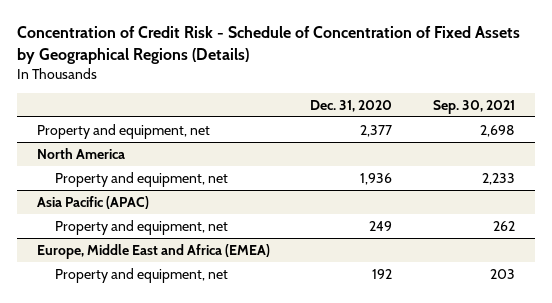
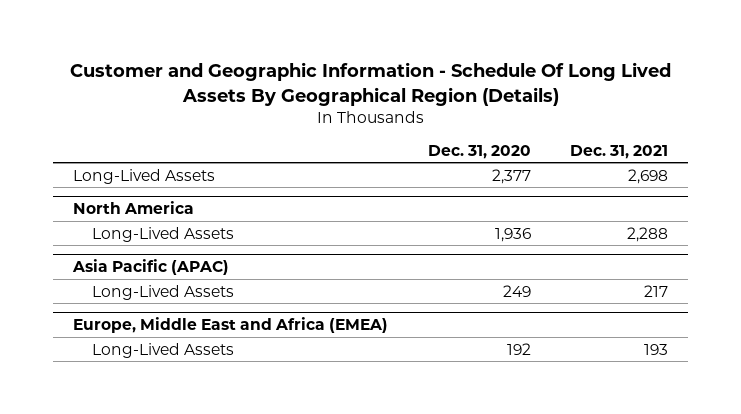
[16,26,520,65] Concentration of Credit Risk - Schedule of Concentration of Fixed Assets by Geographical Regions (Details) -> [69,62,671,106] Customer and Geographic Information - Schedule Of Long Lived Assets By Geographical Region (Details)
[432,99,515,114] Sep. 30, 2021 -> none
none -> [570,144,669,159] Dec. 31, 2021
[36,123,210,139] Property and equipment, net -> [73,168,216,184] Long-Lived Assets
[54,171,228,187] Property and equipment, net -> [92,226,235,242] Long-Lived Assets
[54,219,228,235] Property and equipment, net -> [92,284,235,300] Long-Lived Assets
[54,267,228,283] Property and equipment, net -> [92,342,235,358] Long-Lived Assets

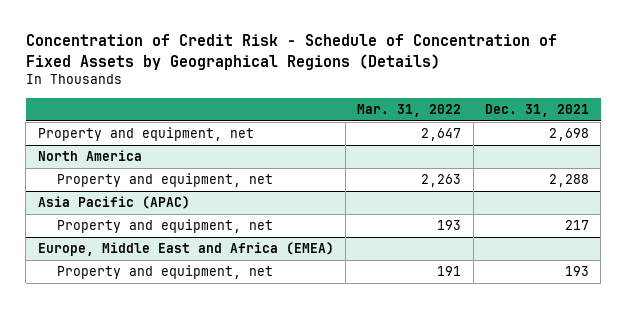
[69,62,671,106] Customer and Geographic Information - Schedule Of Long Lived Assets By Geographical Region (Details) -> [25,34,557,70] Concentration of Credit Risk - Schedule of Concentration of Fixed Assets by Geographical Regions (Details)
[427,144,531,159] Dec. 31, 2020 -> none
none -> [357,103,462,117] Mar. 31, 2022
[73,168,216,184] Long-Lived Assets -> [37,127,254,142] Property and equipment, net
[92,226,235,242] Long-Lived Assets -> [57,173,274,188] Property and equipment, net
[92,284,235,300] Long-Lived Assets -> [57,219,274,234] Property and equipment, net
[92,342,235,358] Long-Lived Assets -> [57,265,274,280] Property and equipment, net

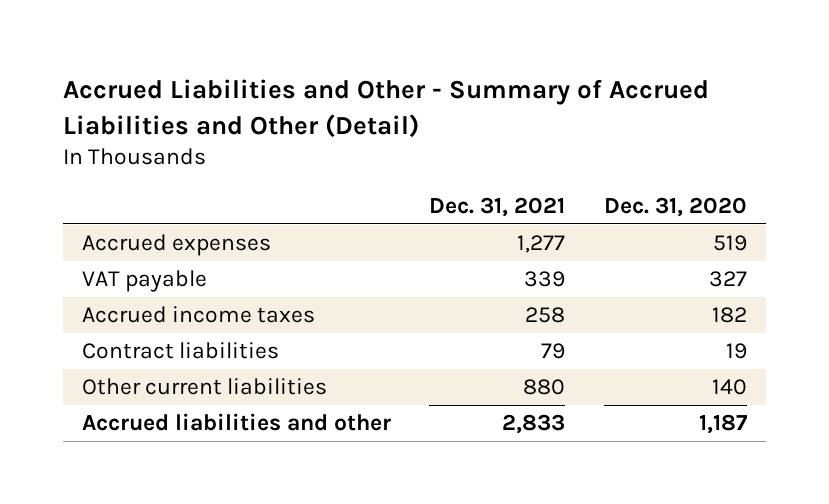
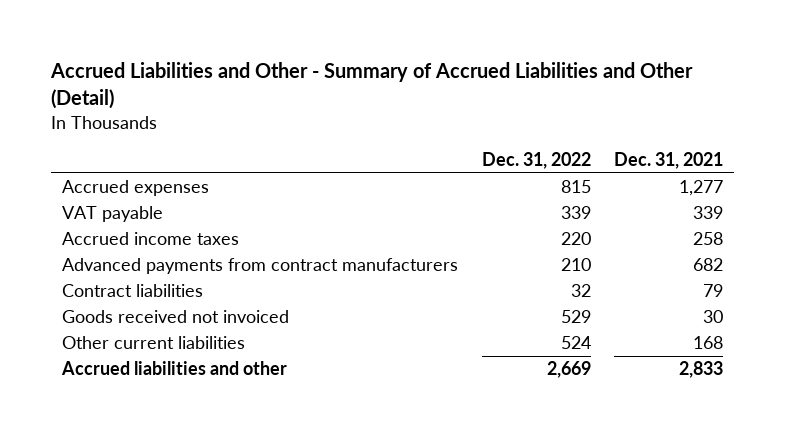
[603,196,747,217] Dec. 31, 2020 -> none
none -> [481,151,591,169] Dec. 31, 2022
none -> [62,258,459,275] Advanced payments from contract manufacturers
none -> [62,310,290,324] Goods received not invoiced
[523,379,566,396] 880 -> [692,336,723,350] 168

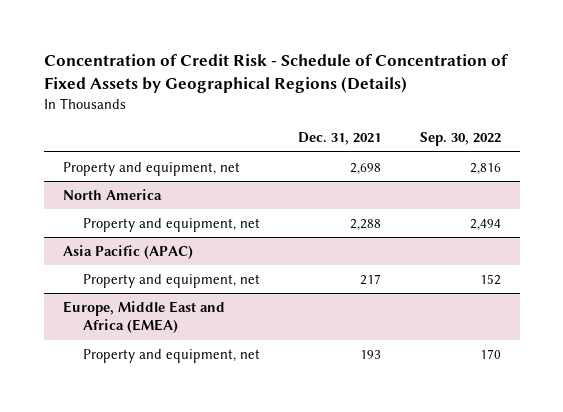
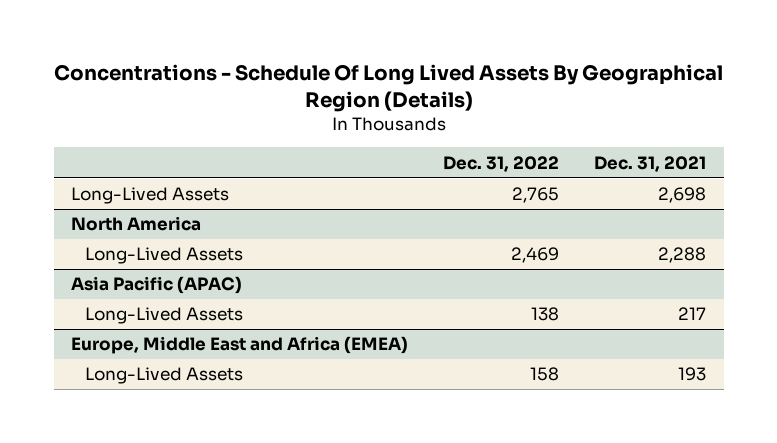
[43,54,509,94] Concentration of Credit Risk - Schedule of Concentration of Fixed Assets by Geographical Regions (Details) -> [53,64,723,113] Concentrations - Schedule Of Long Lived Assets By Geographical Region (Details)
[419,132,501,147] Sep. 30, 2022 -> none
none -> [443,155,560,172] Dec. 31, 2022
[62,161,240,176] Property and equipment, net -> [71,187,230,205] Long-Lived Assets
[82,217,260,232] Property and equipment, net -> [85,247,244,265] Long-Lived Assets
[82,273,260,288] Property and equipment, net -> [85,307,244,325] Long-Lived Assets
[82,348,260,363] Property and equipment, net -> [85,367,244,385] Long-Lived Assets

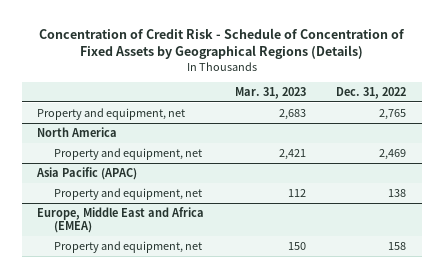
[53,64,723,113] Concentrations - Schedule Of Long Lived Assets By Geographical Region (Details) -> [38,28,405,60] Concentration of Credit Risk - Schedule of Concentration of Fixed Assets by Geographical Regions (Details)
[594,155,707,172] Dec. 31, 2021 -> none
none -> [234,86,306,99] Mar. 31, 2023
[71,187,230,205] Long-Lived Assets -> [37,107,186,120] Property and equipment, net
[85,247,244,265] Long-Lived Assets -> [53,147,202,160] Property and equipment, net
[85,307,244,325] Long-Lived Assets -> [53,187,202,200] Property and equipment, net
[85,367,244,385] Long-Lived Assets -> [53,240,202,253] Property and equipment, net

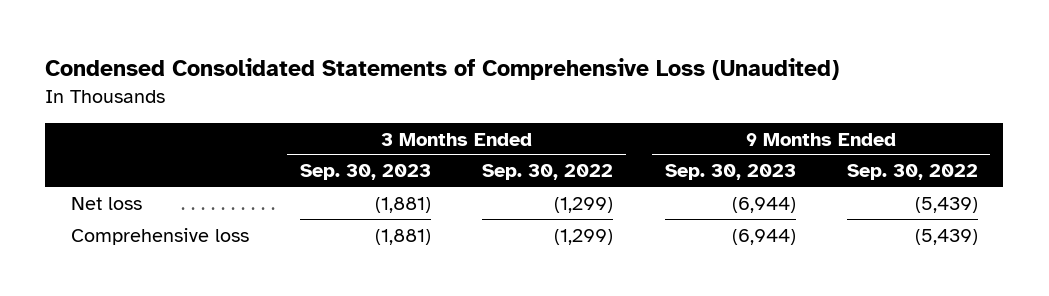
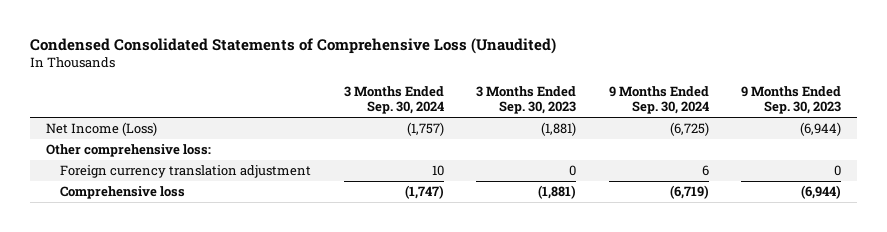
[482,164,614,181] Sep. 30, 2022 -> none
[846,164,978,181] Sep. 30, 2022 -> none
none -> [343,85,444,115] 3 Months Ended Sep. 30, 2024
none -> [608,85,709,115] 9 Months Ended Sep. 30, 2024
[71,196,143,210] Net loss -> [45,122,157,137] Net Income (Loss)
none -> [45,144,211,158] Other comprehensive loss:
none -> [60,165,312,179] Foreign currency translation adjustment

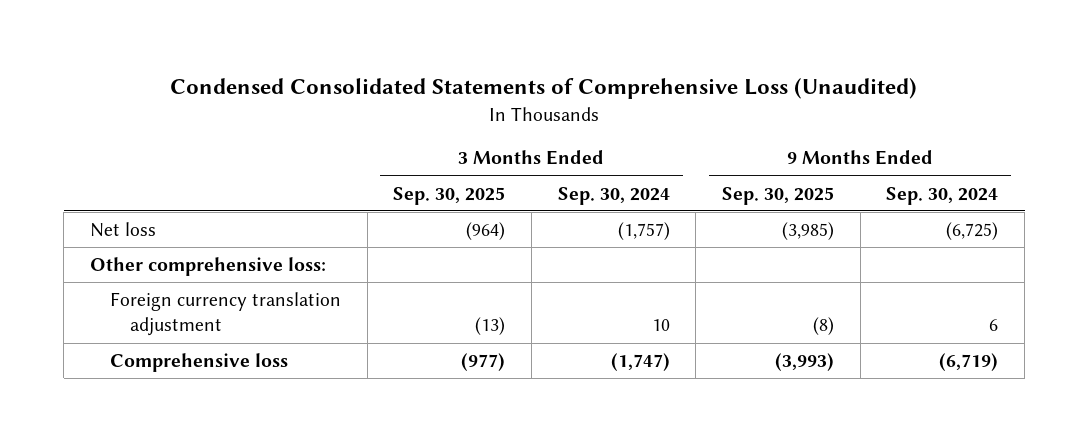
[476,85,577,115] 3 Months Ended Sep. 30, 2023 -> none
[741,85,842,115] 9 Months Ended Sep. 30, 2023 -> none
none -> [393,186,506,205] Sep. 30, 2025
none -> [721,186,834,205] Sep. 30, 2025
[45,122,157,137] Net Income (Loss) -> [89,222,156,238] Net loss

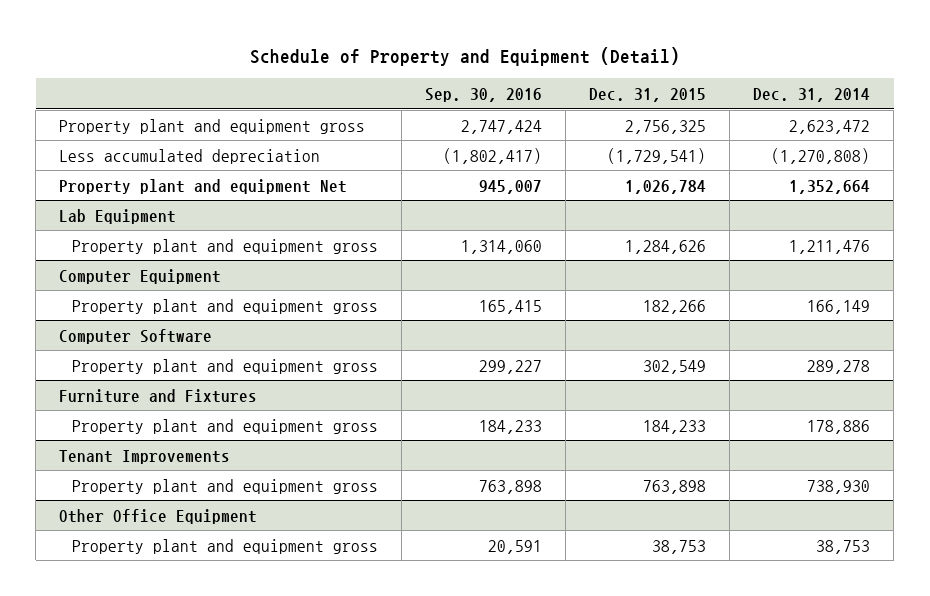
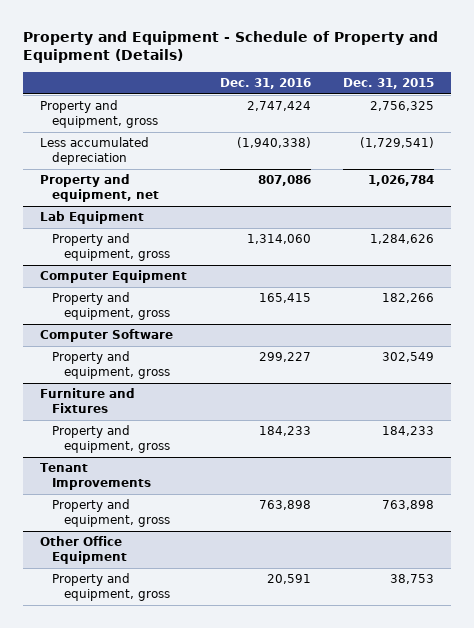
[249,46,680,66] Schedule of Property and Equipment (Detail) -> [23,30,439,64] Property and Equipment - Schedule of Property and Equipment (Details)
[425,87,543,102] Sep. 30, 2016 -> none
[753,87,871,102] Dec. 31, 2014 -> none
none -> [219,78,311,90] Dec. 31, 2016
[59,118,366,134] Property plant and equipment gross -> [39,100,159,128] Property and equipment, gross
[59,178,348,194] Property plant and equipment Net -> [39,174,160,202] Property and equipment, net
[71,238,378,254] Property plant and equipment gross -> [52,233,171,261] Property and equipment, gross
[71,298,378,314] Property plant and equipment gross -> [52,292,171,320] Property and equipment, gross
[71,358,378,374] Property plant and equipment gross -> [52,351,171,379] Property and equipment, gross
[71,418,378,434] Property plant and equipment gross -> [52,425,171,453] Property and equipment, gross
[71,478,378,494] Property plant and equipment gross -> [52,499,171,527] Property and equipment, gross
[71,538,378,554] Property plant and equipment gross -> [52,573,171,601] Property and equipment, gross

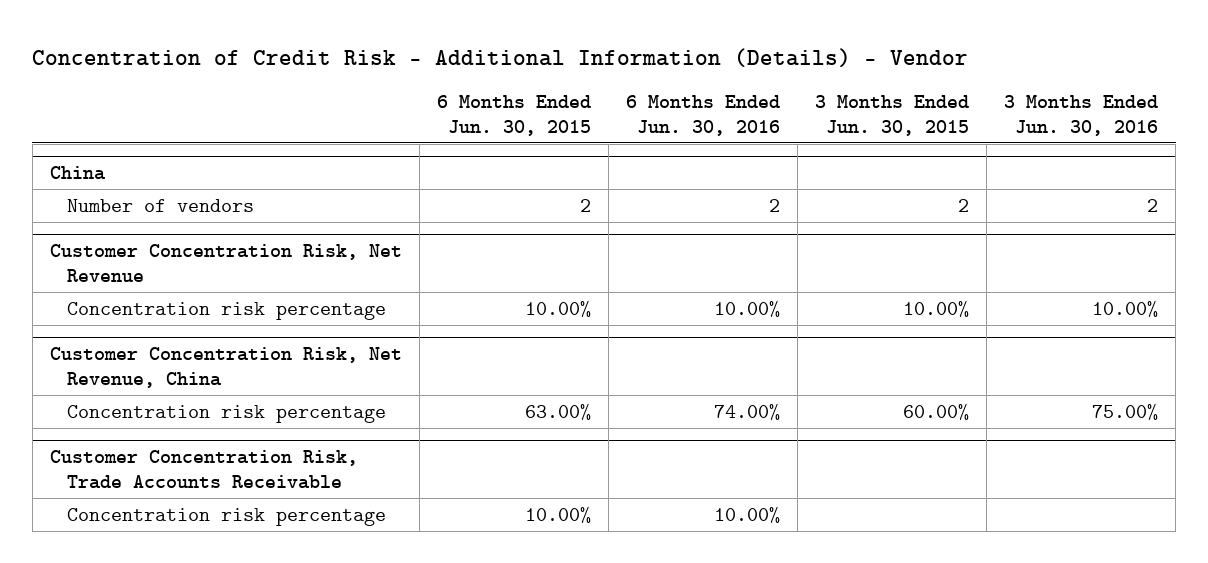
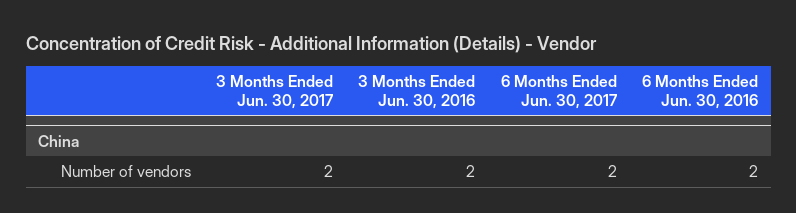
[437,95,592,136] 6 Months Ended Jun. 30, 2015 -> none
[815,95,970,136] 3 Months Ended Jun. 30, 2015 -> none
none -> [216,74,334,109] 3 Months Ended Jun. 30, 2017
none -> [500,74,617,109] 6 Months Ended Jun. 30, 2017
[49,244,402,282] Customer Concentration Risk, Net Revenue -> none
[67,301,387,320] Concentration risk percentage -> none
[49,347,402,388] Customer Concentration Risk, Net Revenue, China -> none
[67,404,387,423] Concentration risk percentage -> none
[49,450,358,489] Customer Concentration Risk, Trade Accounts Receivable -> none
[67,507,387,526] Concentration risk percentage -> none

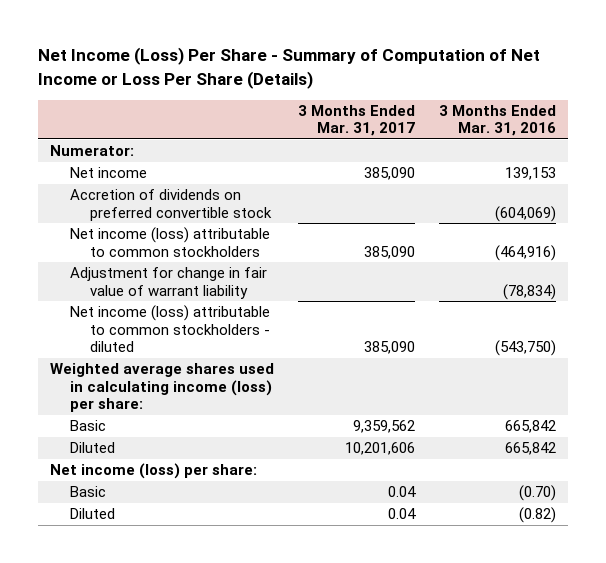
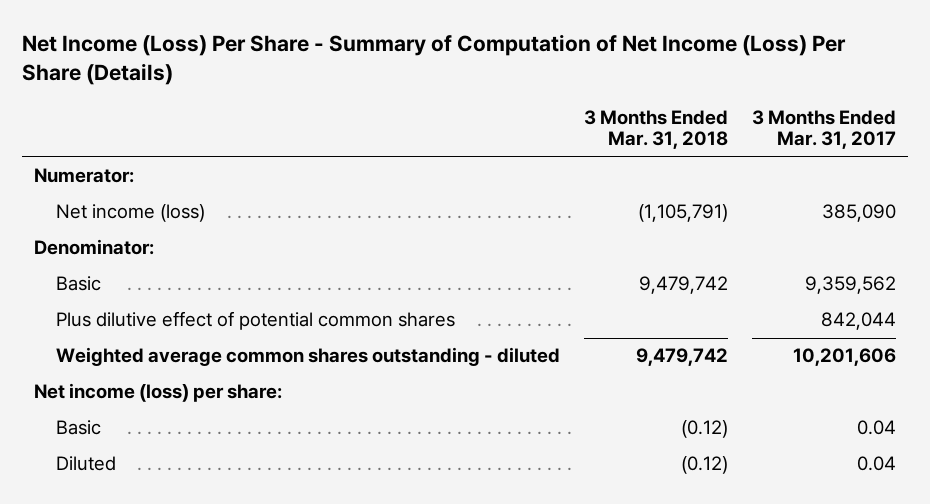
[38,47,541,89] Net Income (Loss) Per Share - Summary of Computation of Net Income or Loss Per Share (Details) -> [22,34,847,86] Net Income (Loss) Per Share - Summary of Computation of Net Income (Loss) Per Share (Details)
[438,104,556,137] 3 Months Ended Mar. 31, 2016 -> none
none -> [583,109,728,150] 3 Months Ended Mar. 31, 2018
[69,189,272,221] Accretion of dividends on preferred convertible stock -> none
[69,227,270,257] Net income (loss) attributable to common stockholders -> none
[69,267,267,299] Adjustment for change in fair value of warrant liability -> none
[69,305,270,353] Net income (loss) attributable to common stockholders - diluted -> none
[69,167,147,179] Net income -> [55,204,205,223] Net income (loss)
[50,363,275,413] Weighted average shares used in calculating income (loss) per share: -> [34,239,155,256] Denominator:
none -> [55,311,455,331] Plus dilutive effect of potential common shares
[69,442,115,454] Diluted -> [55,347,560,367] Weighted average common shares outstanding - diluted

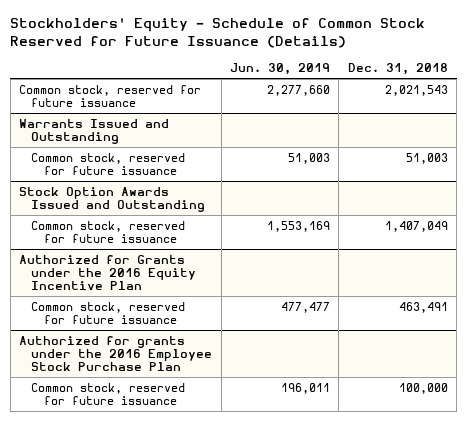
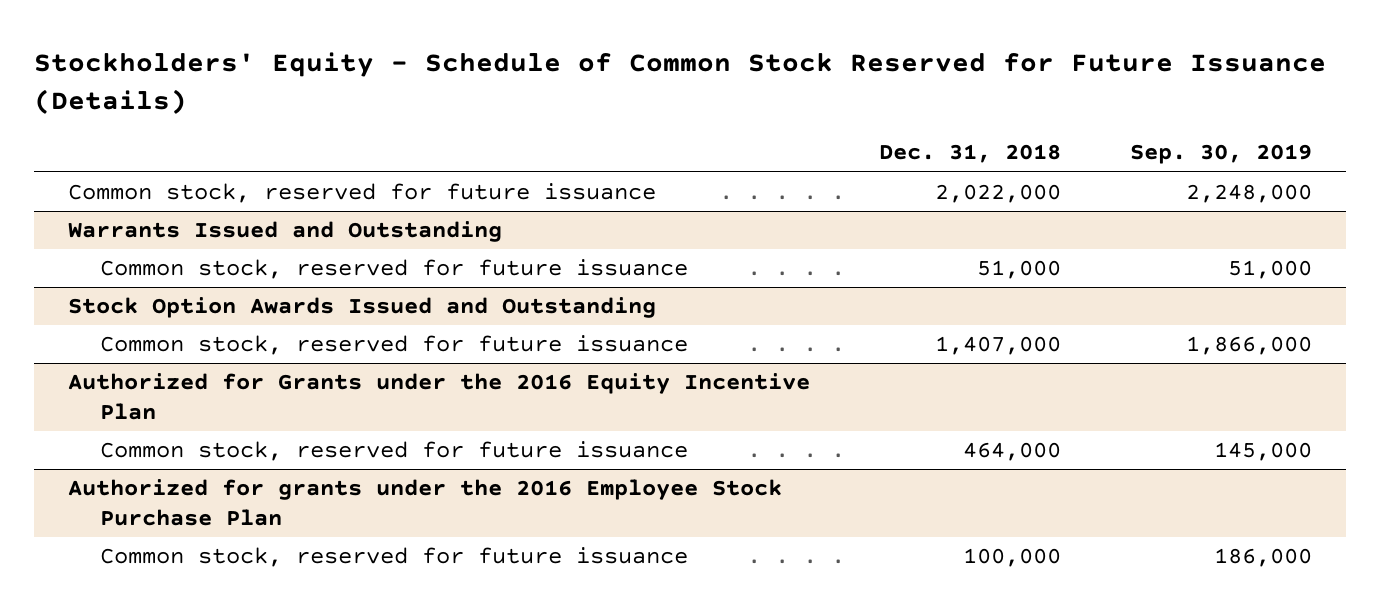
[230,63,331,76] Jun. 30, 2019 -> none
none -> [1129,144,1312,165] Sep. 30, 2019
[384,84,448,96] 2,021,543 -> [935,184,1062,204] 2,022,000
[405,152,448,164] 51,003 -> [977,260,1062,280] 51,000
[384,220,448,232] 1,407,049 -> [935,336,1062,356] 1,407,000
[398,301,448,313] 463,491 -> [963,442,1062,462] 464,000

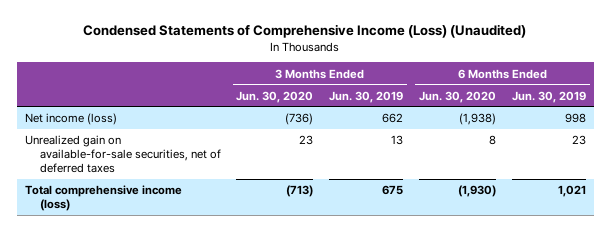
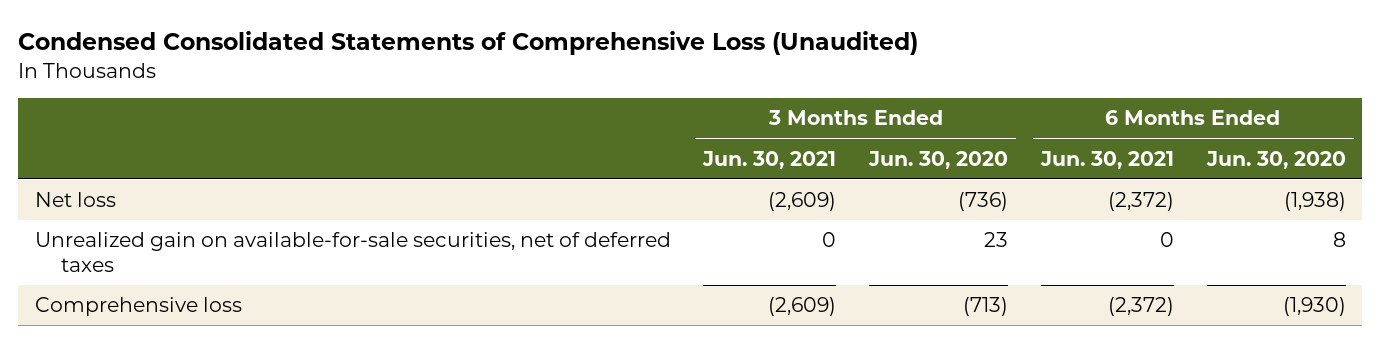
[83,24,527,39] Condensed Statements of Comprehensive Income (Loss) (Unaudited) -> [18,30,919,55] Condensed Consolidated Statements of Comprehensive Loss (Unaudited)
[329,90,404,103] Jun. 30, 2019 -> none
[511,90,586,103] Jun. 30, 2019 -> none
none -> [702,150,837,169] Jun. 30, 2021
none -> [1040,150,1175,169] Jun. 30, 2021
[24,113,117,126] Net income (loss) -> [34,192,116,208] Net loss
[24,185,182,212] Total comprehensive income (loss) -> [34,297,242,317] Comprehensive loss

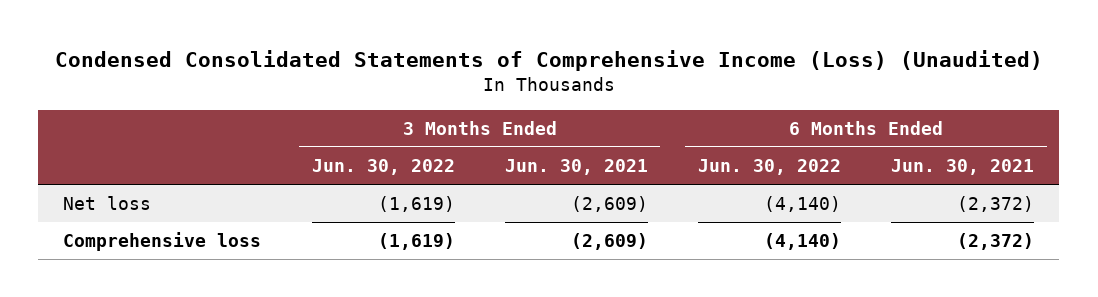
[18,30,919,55] Condensed Consolidated Statements of Comprehensive Loss (Unaudited) -> [54,49,1043,71] Condensed Consolidated Statements of Comprehensive Income (Loss) (Unaudited)
[868,150,1009,169] Jun. 30, 2020 -> none
[1205,150,1346,169] Jun. 30, 2020 -> none
none -> [311,159,455,176] Jun. 30, 2022
none -> [697,159,841,176] Jun. 30, 2022
[34,232,671,273] Unrealized gain on available-for-sale securities, net of deferred taxes -> none

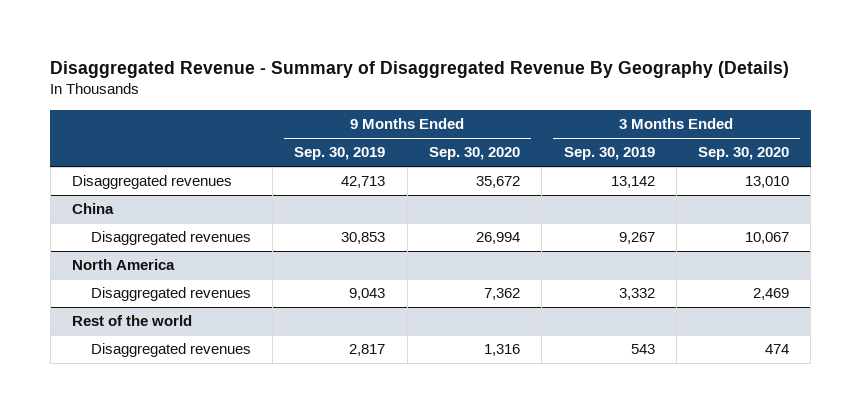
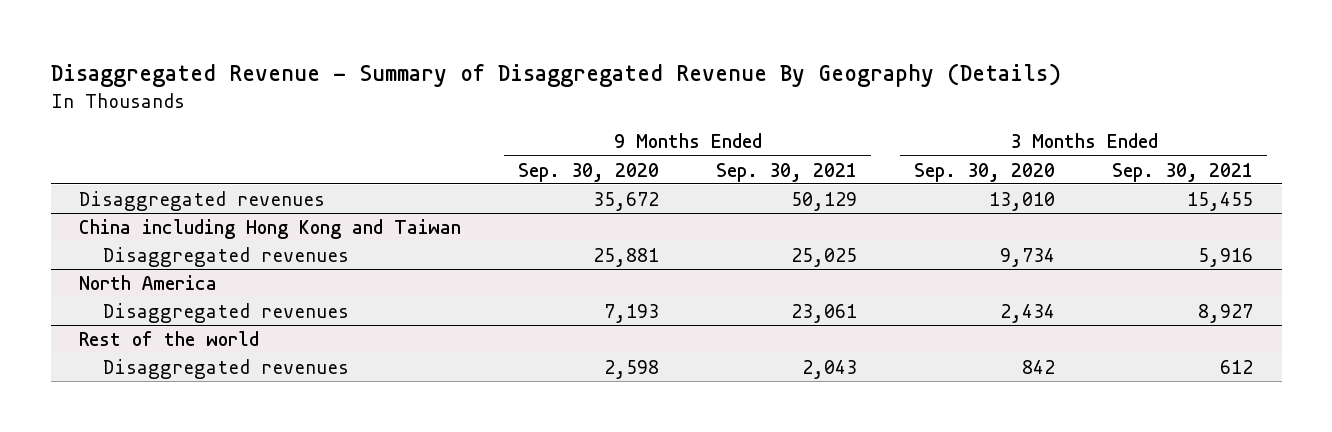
[294,147,386,161] Sep. 30, 2019 -> none
[563,147,655,161] Sep. 30, 2019 -> none
none -> [716,162,858,182] Sep. 30, 2021
none -> [1112,162,1254,182] Sep. 30, 2021
[72,203,115,215] China -> none
none -> [79,218,462,239] China including Hong Kong and Taiwan
[476,232,521,245] 26,994 -> [593,247,660,267] 25,881
[745,232,790,245] 10,067 -> [1000,247,1056,267] 9,734
[484,288,521,301] 7,362 -> [604,303,660,323] 7,193
[753,288,790,301] 2,469 -> [1000,303,1056,323] 2,434
[484,344,521,357] 1,316 -> [604,359,660,379] 2,598
[765,344,790,355] 474 -> [1022,359,1056,374] 842

